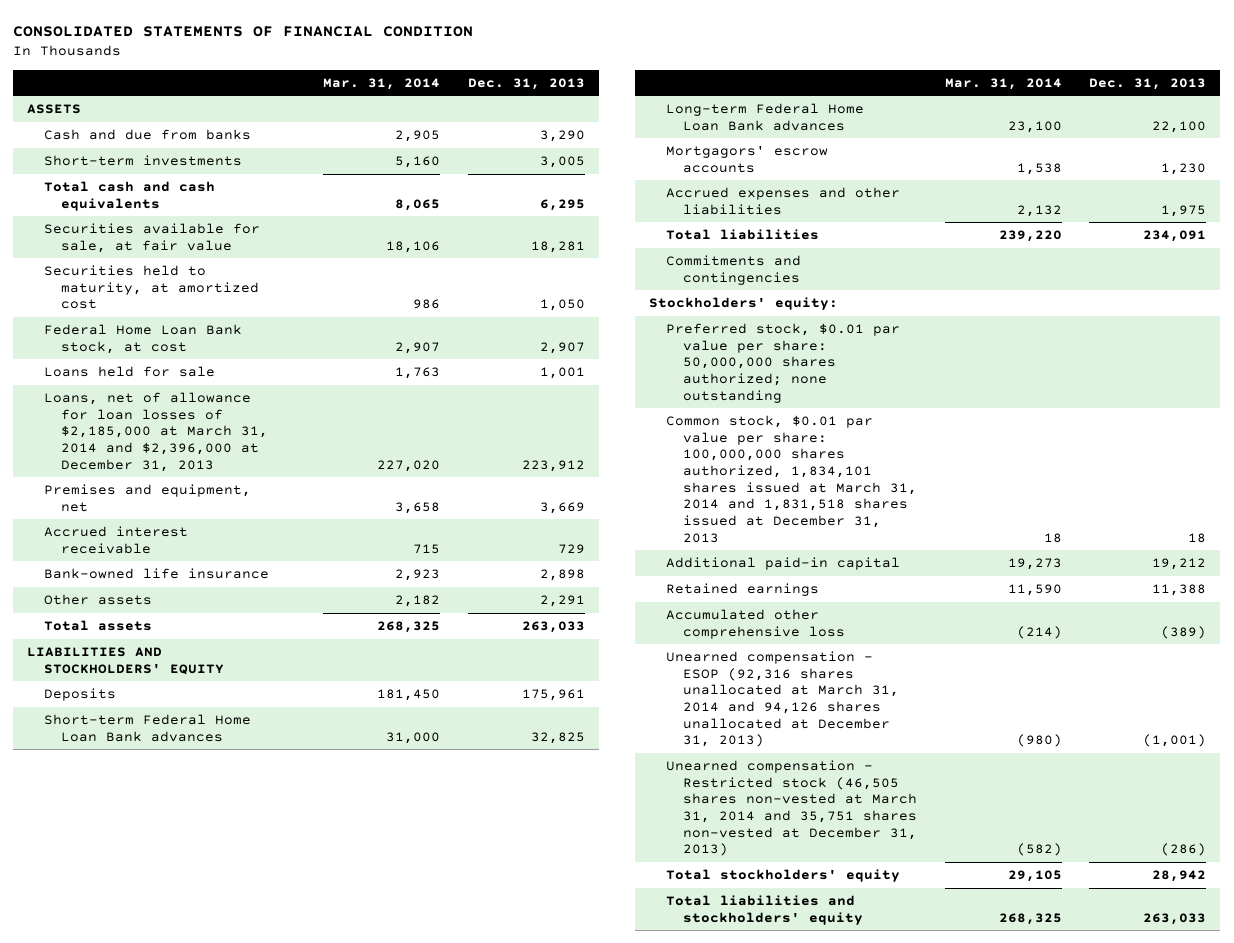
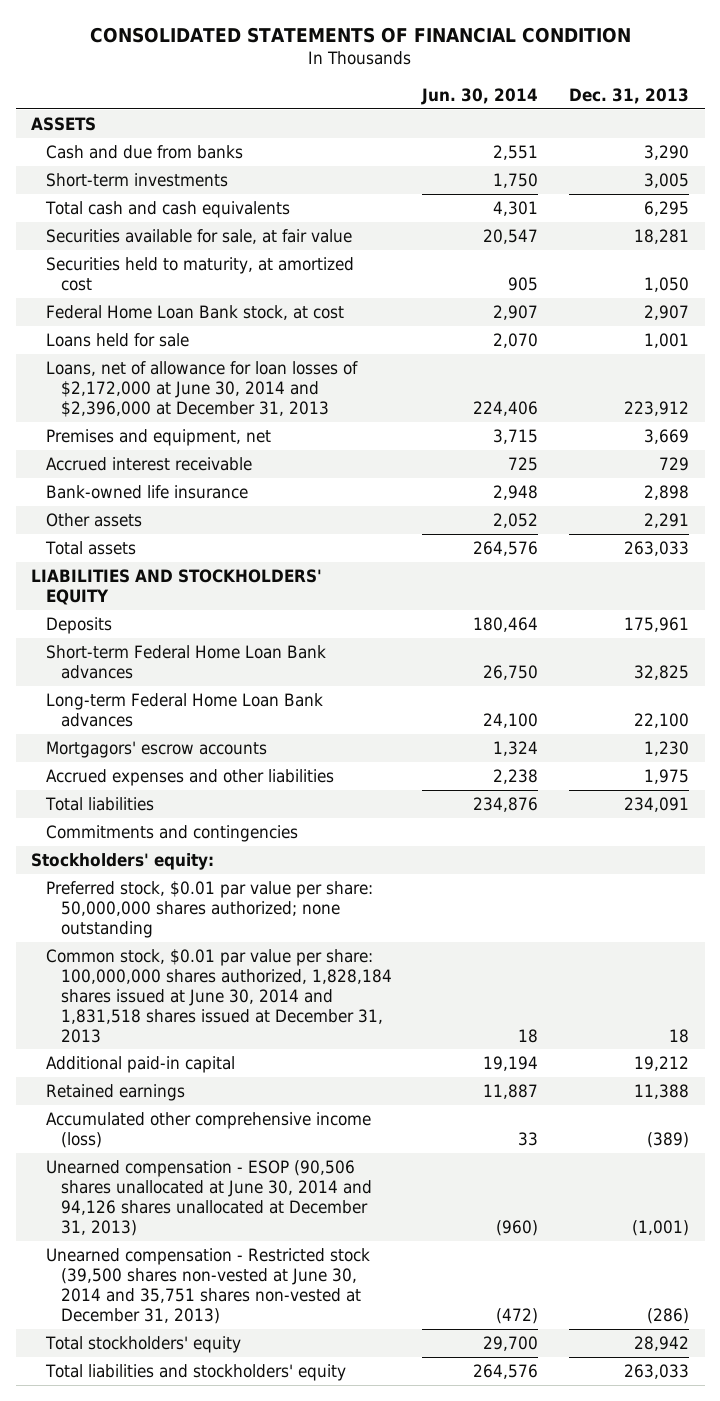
[323,77,441,90] Mar. 31, 2014 -> none
none -> [421,87,539,105] Jun. 30, 2014
[44,392,269,472] Loans, net of allowance for loan losses of $2,185,000 at March 31, 2014 and $2,396,000 at December 31, 2013 -> [45,361,358,417] Loans, net of allowance for loan losses of $2,172,000 at June 30, 2014 and $2,396,000 at December 31, 2013
[665,415,917,543] Common stock, $0.01 par value per share: 100,000,000 shares authorized, 1,834,101 shares issued at March 31, 2014 and 1,831,518 shares issued at December 31, 2013 -> [45,949,392,1043] Common stock, $0.01 par value per share: 100,000,000 shares authorized, 1,828,184 shares issued at June 30, 2014 and 1,831,518 shares issued at December 31, 2013
[665,609,845,639] Accumulated other comprehensive loss -> [45,1112,371,1148] Accumulated other comprehensive income (loss)
[665,651,899,748] Unearned compensation - ESOP (92,316 shares unallocated at March 31, 2014 and 94,126 shares unallocated at December 31, 2013) -> [45,1160,372,1236] Unearned compensation - ESOP (90,506 shares unallocated at June 30, 2014 and 94,126 shares unallocated at December 31, 2013)
[665,760,917,857] Unearned compensation - Restricted stock (46,505 shares non-vested at March 31, 2014 and 35,751 shares non-vested at December 31, 2013) -> [45,1248,370,1324] Unearned compensation - Restricted stock (39,500 shares non-vested at June 30, 2014 and 35,751 shares non-vested at December 31, 2013)

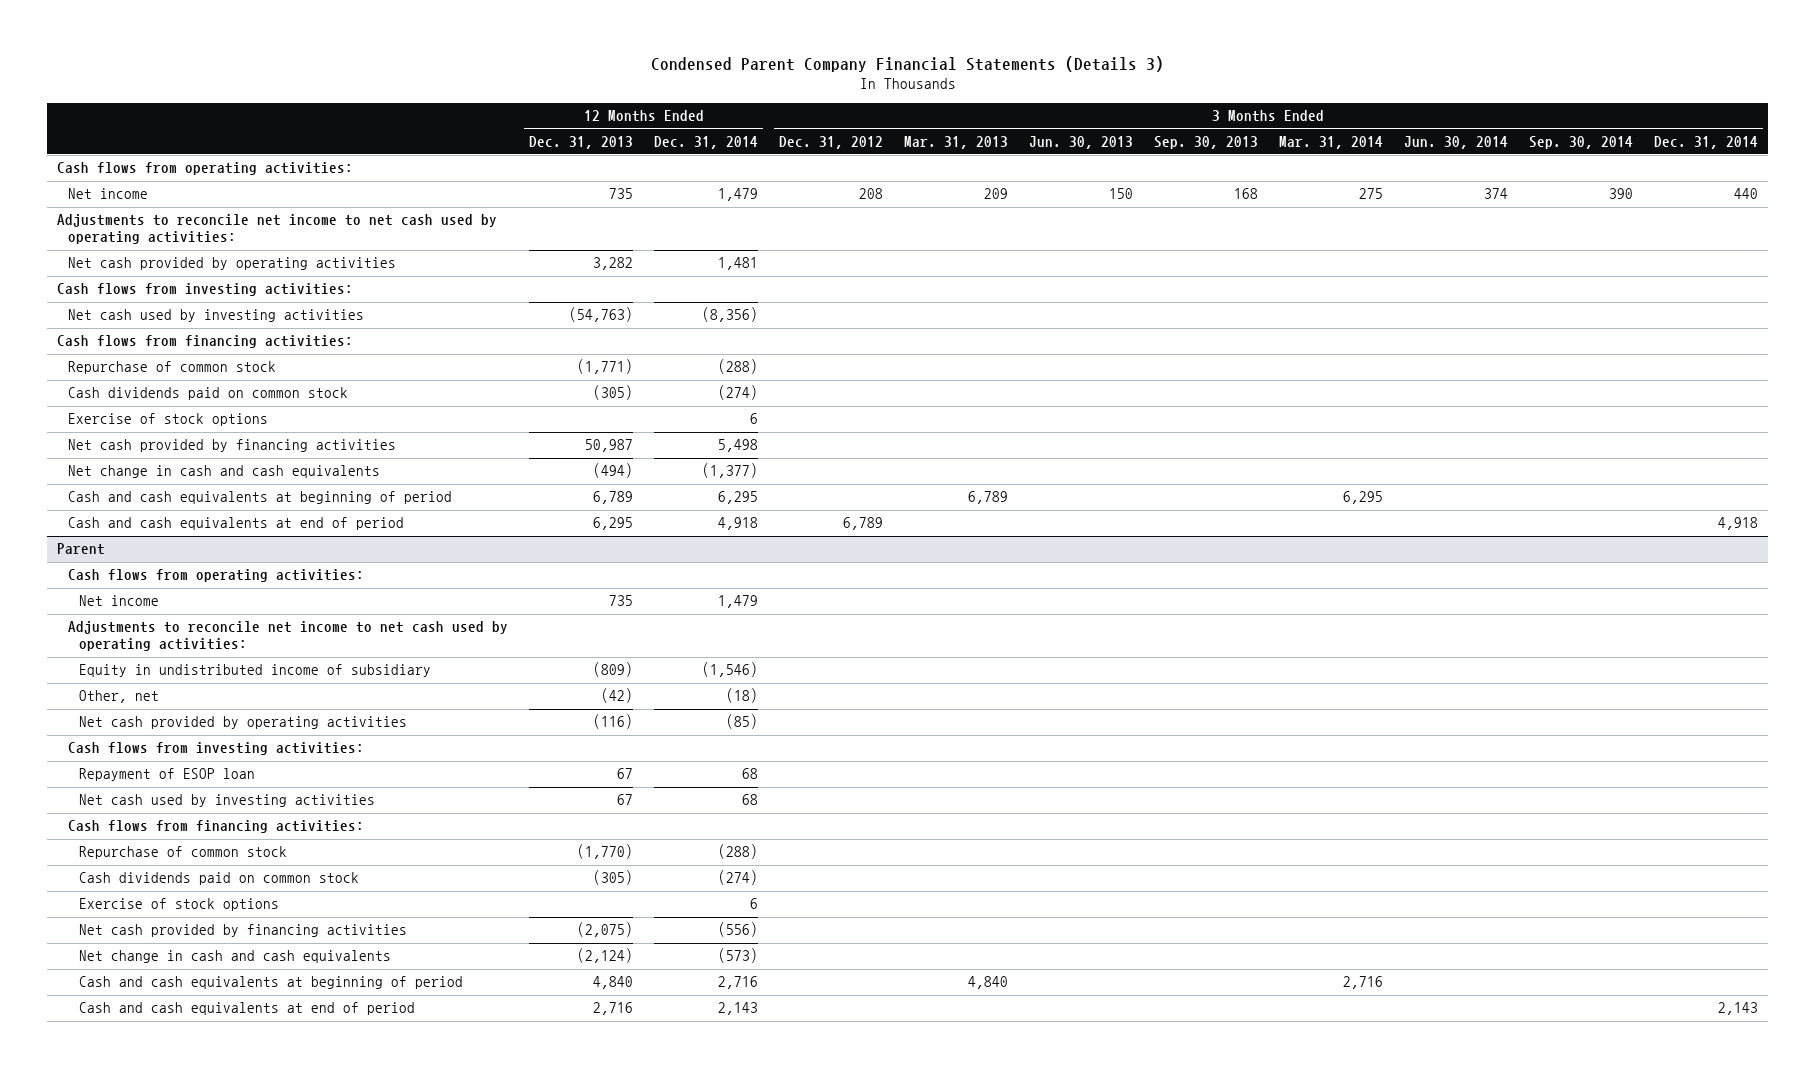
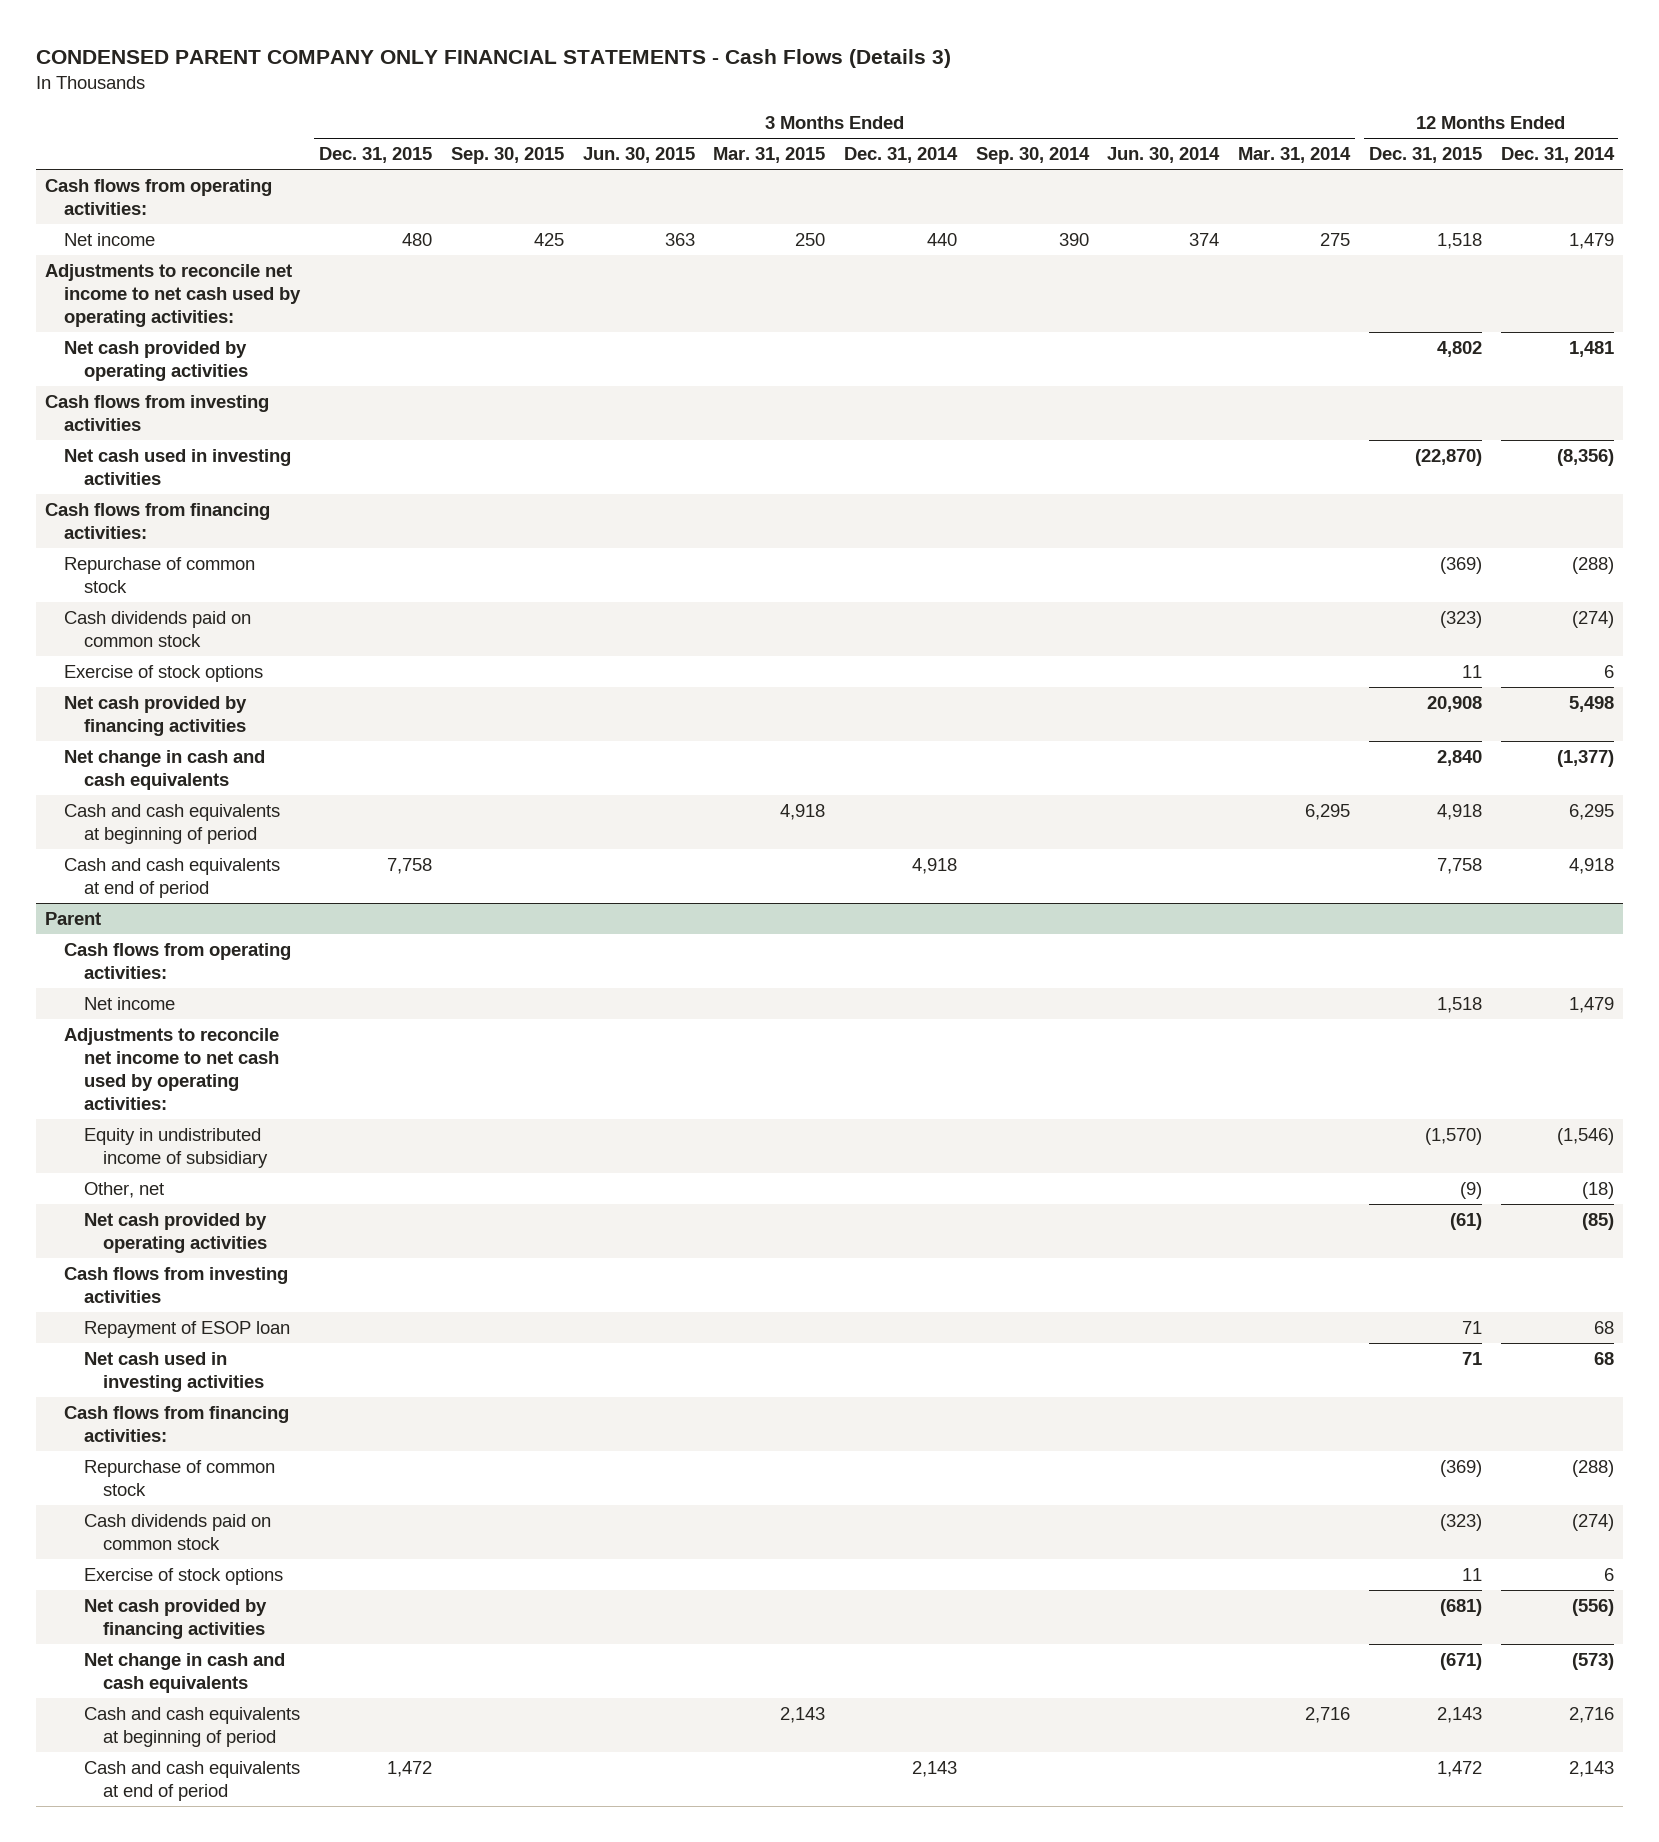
[650,56,1164,73] Condensed Parent Company Financial Statements (Details 3) -> [35,49,951,69] CONDENSED PARENT COMPANY ONLY FINANCIAL STATEMENTS - Cash Flows (Details 3)
[529,135,634,149] Dec. 31, 2013 -> none
[779,135,884,149] Dec. 31, 2012 -> none
[904,135,1009,149] Mar. 31, 2013 -> none
[1029,135,1134,149] Jun. 30, 2013 -> none
[1153,135,1258,149] Sep. 30, 2013 -> none
none -> [319,146,433,163] Dec. 31, 2015
none -> [450,146,564,164] Sep. 30, 2015
none -> [582,146,695,163] Jun. 30, 2015
none -> [713,146,826,163] Mar. 31, 2015
none -> [1368,146,1482,163] Dec. 31, 2015
[57,283,354,297] Cash flows from investing activities: -> [44,394,269,431] Cash flows from investing activities
[68,309,365,323] Net cash used by investing activities -> [64,448,292,485] Net cash used in investing activities
[68,742,365,756] Cash flows from investing activities: -> [64,1266,289,1303] Cash flows from investing activities
[79,794,376,808] Net cash used by investing activities -> [83,1351,265,1392] Net cash used in investing activities

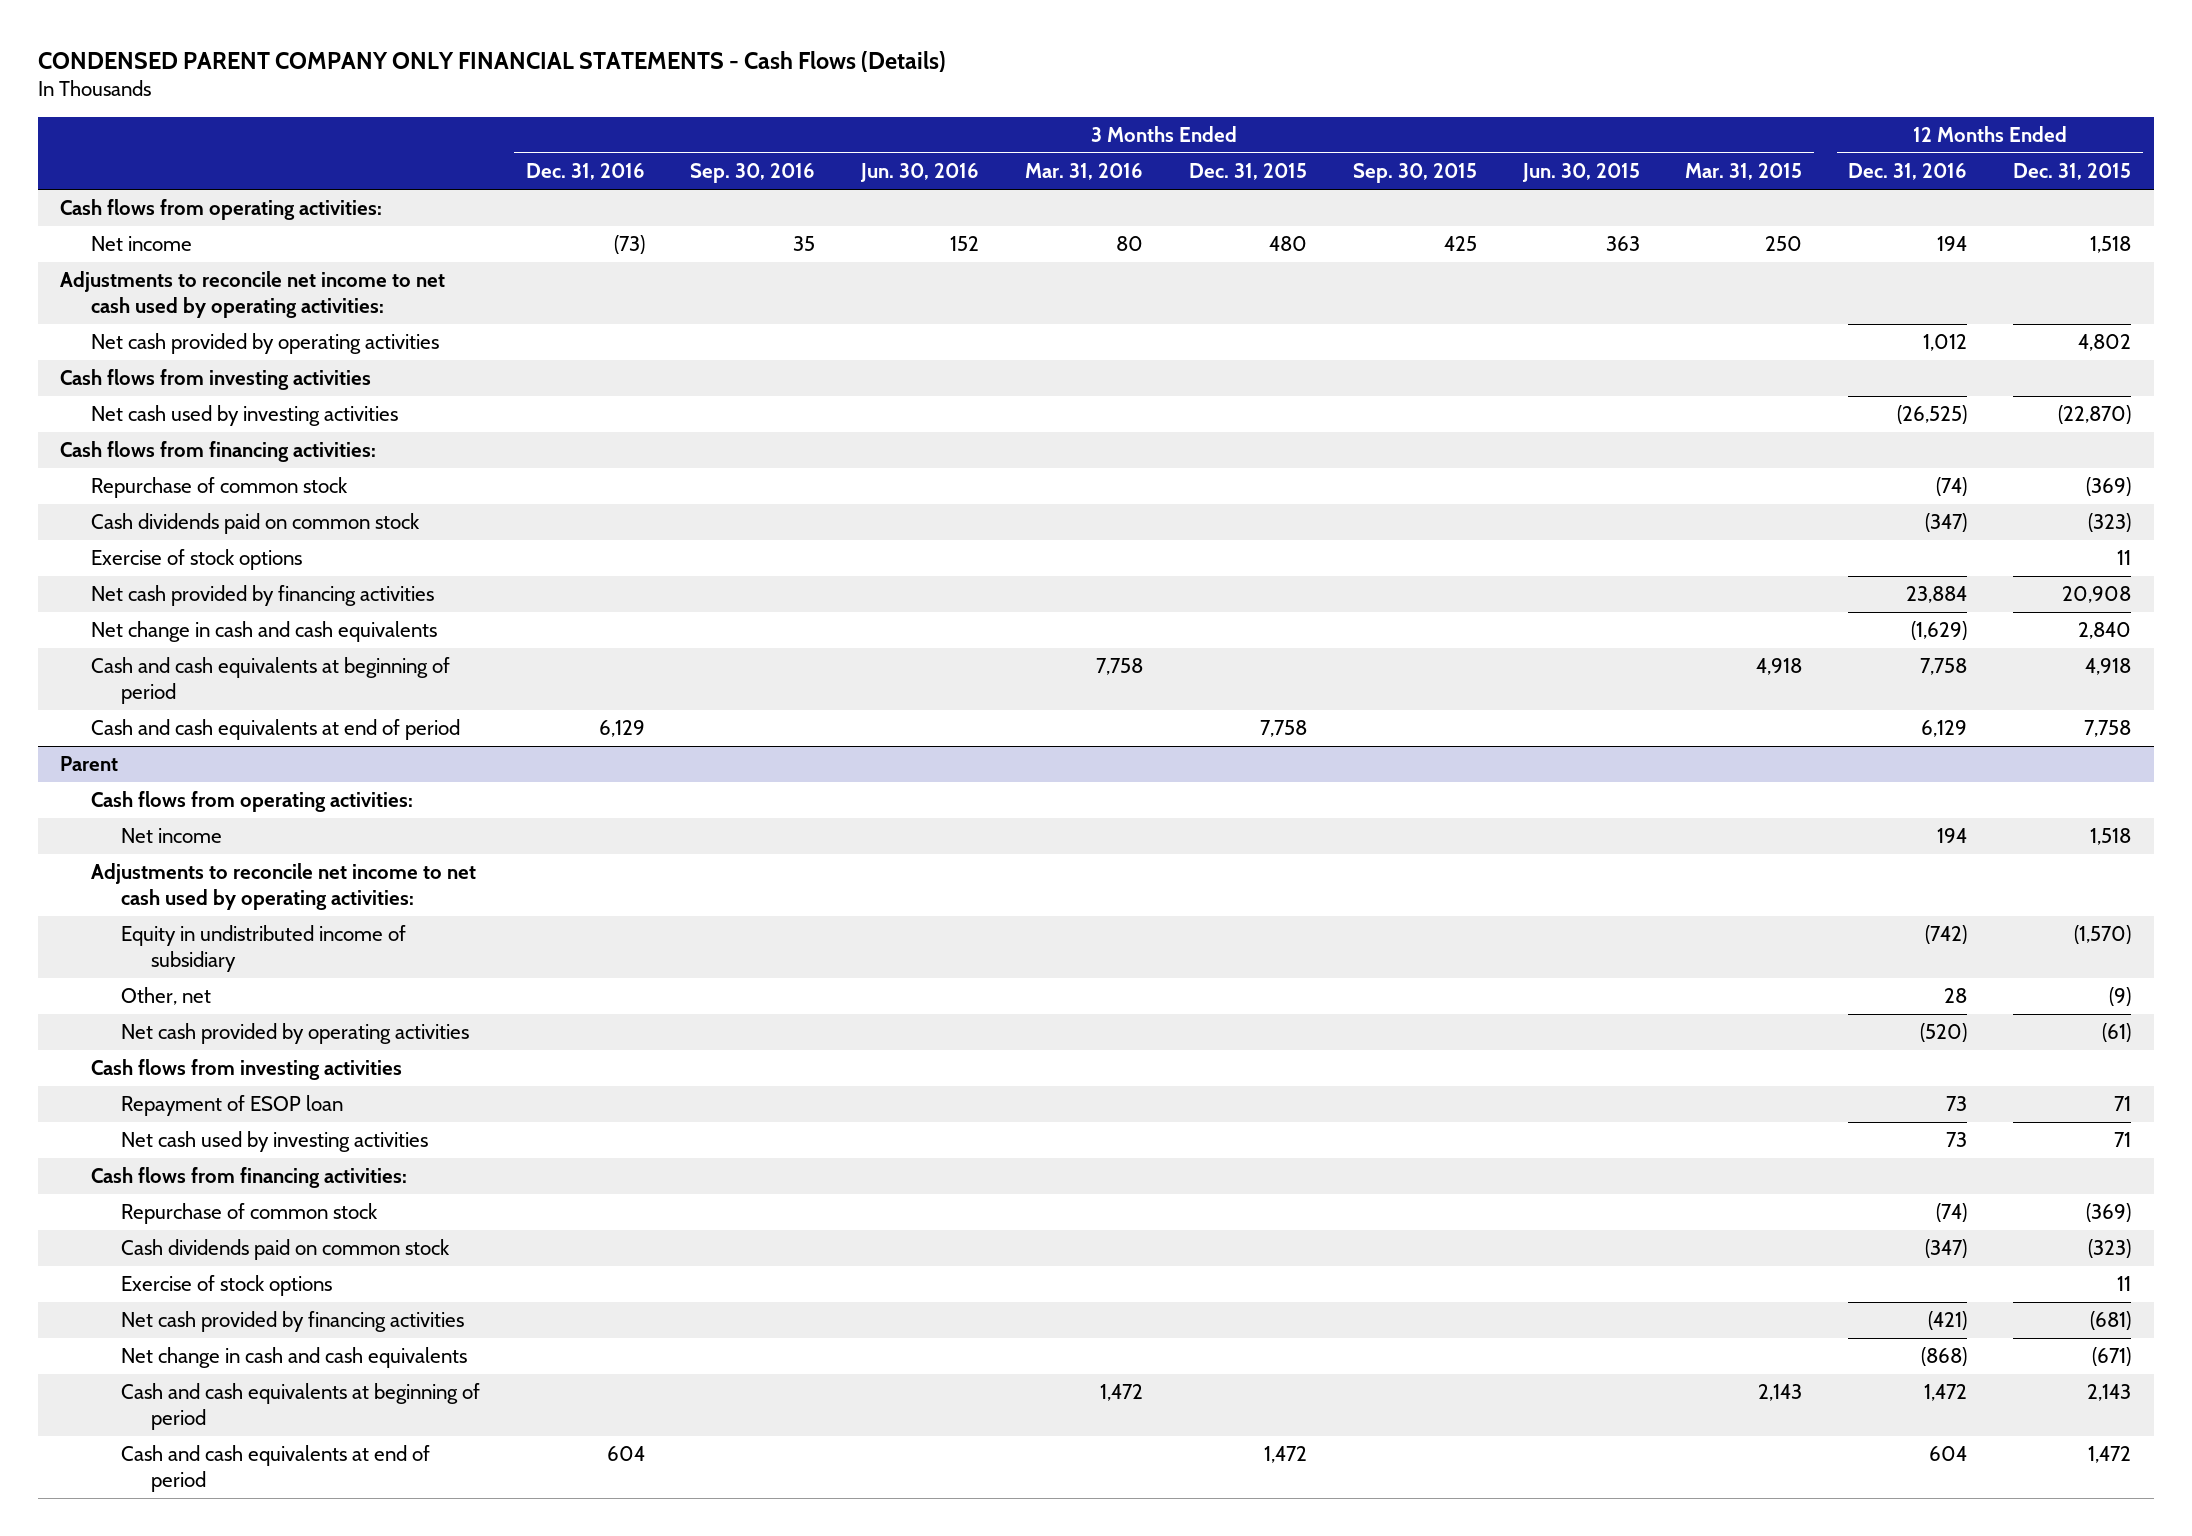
[35,49,951,69] CONDENSED PARENT COMPANY ONLY FINANCIAL STATEMENTS - Cash Flows (Details 3) -> [37,50,946,72] CONDENSED PARENT COMPANY ONLY FINANCIAL STATEMENTS - Cash Flows (Details)
[843,146,958,163] Dec. 31, 2014 -> none
[975,146,1090,164] Sep. 30, 2014 -> none
[1107,146,1221,163] Jun. 30, 2014 -> none
[1238,146,1352,163] Mar. 31, 2014 -> none
[1500,146,1615,163] Dec. 31, 2014 -> none
none -> [525,163,645,181] Dec. 31, 2016
none -> [690,163,816,184] Sep. 30, 2016
none -> [860,163,980,183] Jun. 30, 2016
none -> [1025,163,1144,181] Mar. 31, 2016
none -> [1848,163,1968,181] Dec. 31, 2016
[64,448,292,485] Net cash used in investing activities -> [90,405,398,427] Net cash used by investing activities
[83,1351,265,1392] Net cash used in investing activities -> [120,1131,428,1153] Net cash used by investing activities

